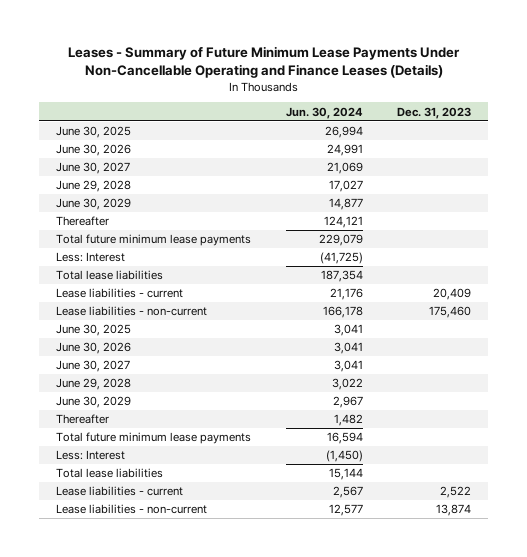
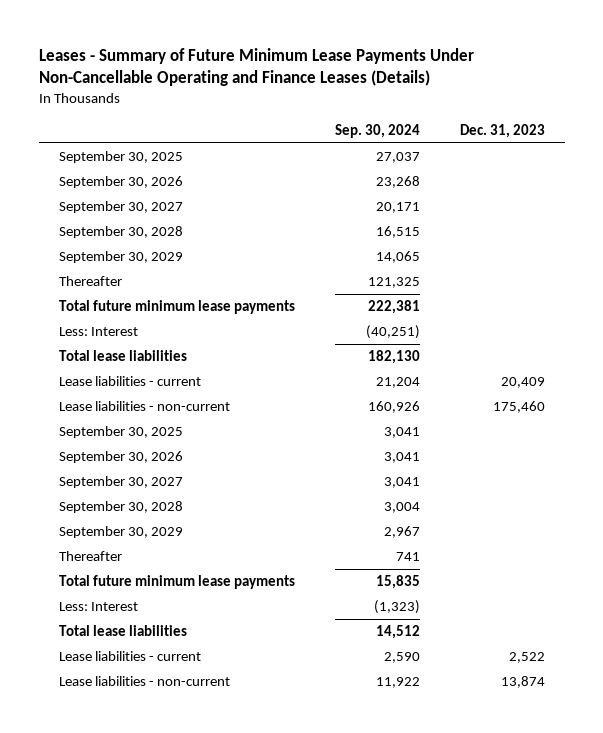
[285,106,363,119] Jun. 30, 2024 -> none
none -> [334,123,420,138] Sep. 30, 2024
[56,126,132,139] June 30, 2025 -> [58,151,183,164] September 30, 2025
[56,144,132,157] June 30, 2026 -> [58,176,183,189] September 30, 2026
[56,162,131,175] June 30, 2027 -> [58,201,183,214] September 30, 2027
[56,180,132,193] June 29, 2028 -> [58,226,183,239] September 30, 2028
[56,198,132,211] June 30, 2029 -> [58,251,183,264] September 30, 2029
[56,324,132,337] June 30, 2025 -> [58,426,183,439] September 30, 2025
[56,342,132,355] June 30, 2026 -> [58,451,183,464] September 30, 2026
[56,360,131,373] June 30, 2027 -> [58,476,183,489] September 30, 2027
[56,378,132,391] June 29, 2028 -> [58,501,183,514] September 30, 2028
[56,396,132,409] June 30, 2029 -> [58,526,183,539] September 30, 2029

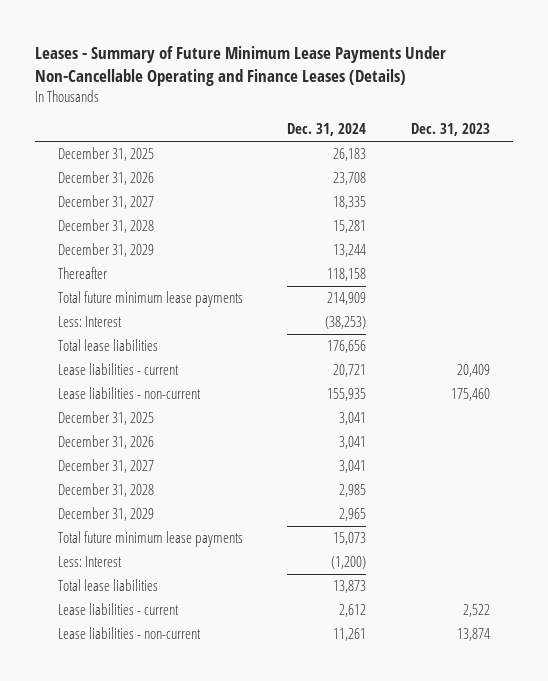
[334,123,420,138] Sep. 30, 2024 -> none
none -> [287,123,367,137] Dec. 31, 2024
[58,151,183,164] September 30, 2025 -> [57,147,154,162] December 31, 2025
[58,176,183,189] September 30, 2026 -> [57,171,154,186] December 31, 2026
[58,201,183,214] September 30, 2027 -> [57,195,154,210] December 31, 2027
[58,226,183,239] September 30, 2028 -> [57,219,154,234] December 31, 2028
[58,251,183,264] September 30, 2029 -> [57,243,154,258] December 31, 2029
[58,551,122,562] Thereafter -> none
[58,426,183,439] September 30, 2025 -> [57,411,154,426] December 31, 2025
[58,451,183,464] September 30, 2026 -> [57,435,154,450] December 31, 2026
[58,476,183,489] September 30, 2027 -> [57,459,154,474] December 31, 2027
[58,501,183,514] September 30, 2028 -> [57,483,154,498] December 31, 2028
[58,526,183,539] September 30, 2029 -> [57,507,154,522] December 31, 2029

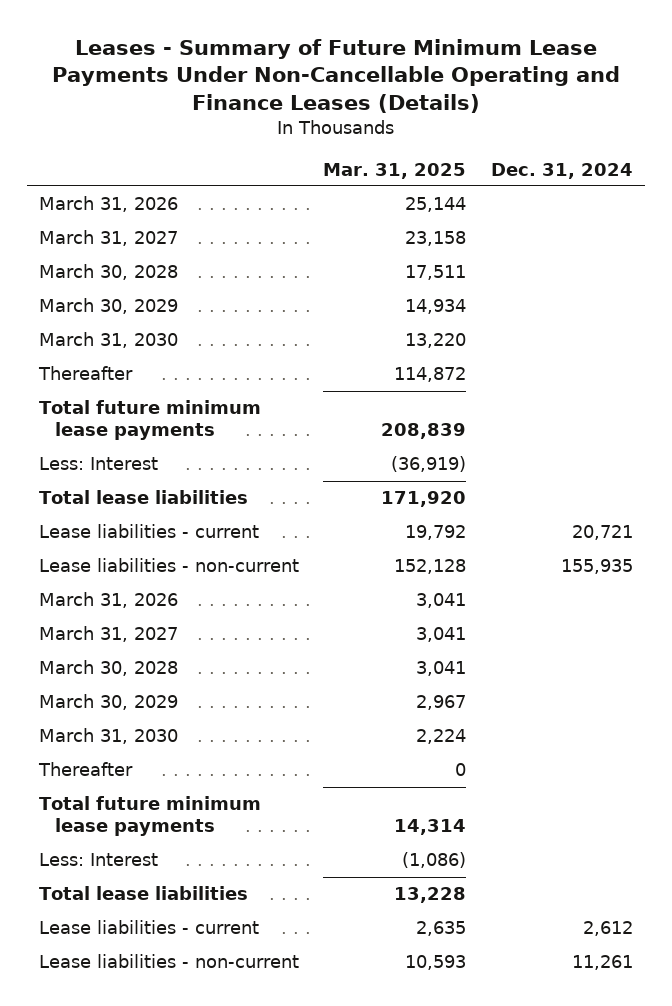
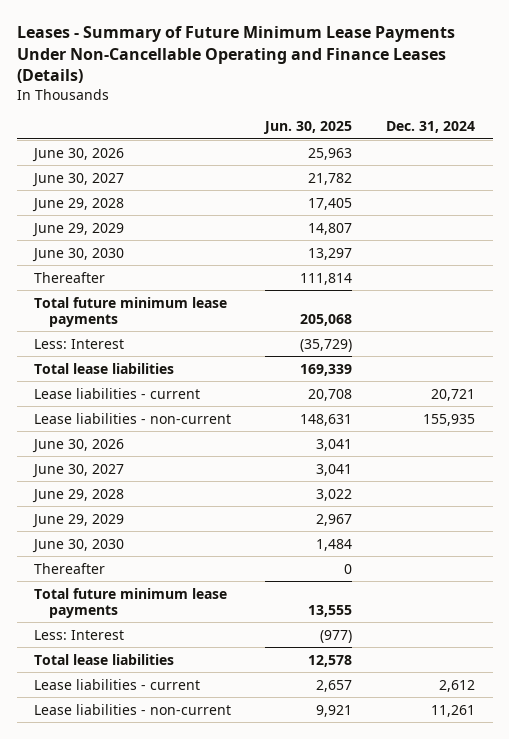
[323,162,467,179] Mar. 31, 2025 -> none
none -> [263,121,353,135] Jun. 30, 2025
[38,196,178,213] March 31, 2026 -> [31,147,124,162] June 30, 2026
[38,230,178,247] March 31, 2027 -> [31,172,124,187] June 30, 2027
[38,264,178,281] March 30, 2028 -> [31,197,124,212] June 29, 2028
[38,298,178,315] March 30, 2029 -> [31,222,124,237] June 29, 2029
[38,332,178,349] March 31, 2030 -> [31,247,124,262] June 30, 2030
[38,592,178,609] March 31, 2026 -> [31,438,124,453] June 30, 2026
[38,626,178,643] March 31, 2027 -> [31,463,124,478] June 30, 2027
[38,660,178,677] March 30, 2028 -> [31,488,124,503] June 29, 2028
[38,694,178,711] March 30, 2029 -> [31,513,124,528] June 29, 2029
[38,728,178,745] March 31, 2030 -> [31,538,124,553] June 30, 2030

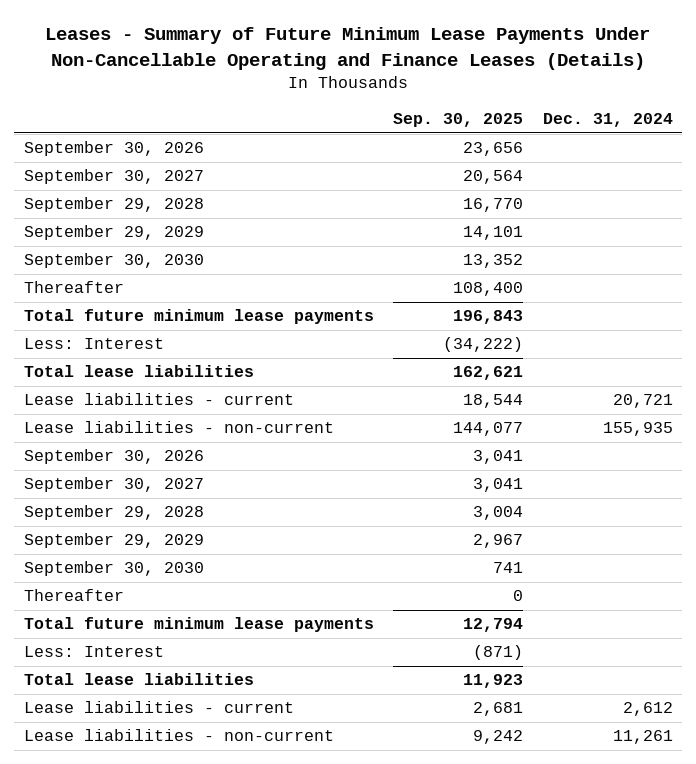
[263,121,353,135] Jun. 30, 2025 -> none
none -> [393,113,524,128] Sep. 30, 2025
[31,147,124,162] June 30, 2026 -> [23,141,204,157] September 30, 2026
[31,172,124,187] June 30, 2027 -> [23,169,204,185] September 30, 2027
[31,197,124,212] June 29, 2028 -> [23,197,204,213] September 29, 2028
[31,222,124,237] June 29, 2029 -> [23,225,204,241] September 29, 2029
[31,247,124,262] June 30, 2030 -> [23,253,204,269] September 30, 2030
[31,438,124,453] June 30, 2026 -> [23,449,204,465] September 30, 2026
[31,463,124,478] June 30, 2027 -> [23,477,204,493] September 30, 2027
[31,488,124,503] June 29, 2028 -> [23,505,204,521] September 29, 2028
[31,513,124,528] June 29, 2029 -> [23,533,204,549] September 29, 2029
[31,538,124,553] June 30, 2030 -> [23,561,204,577] September 30, 2030

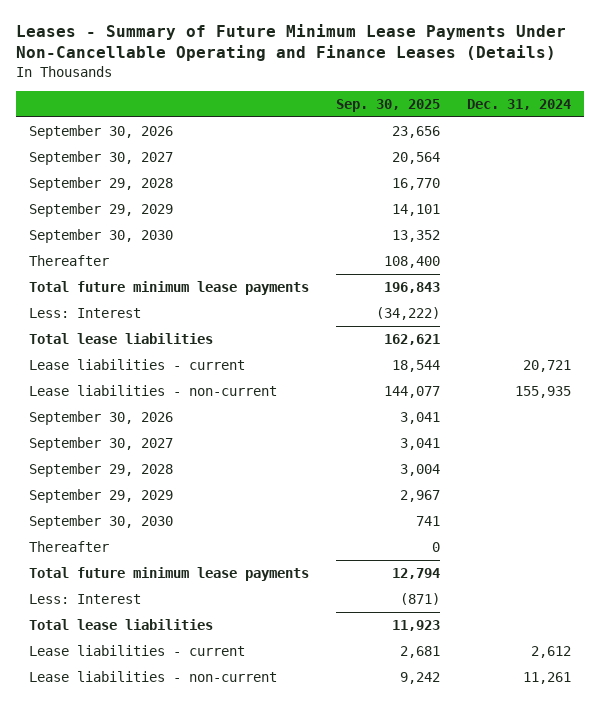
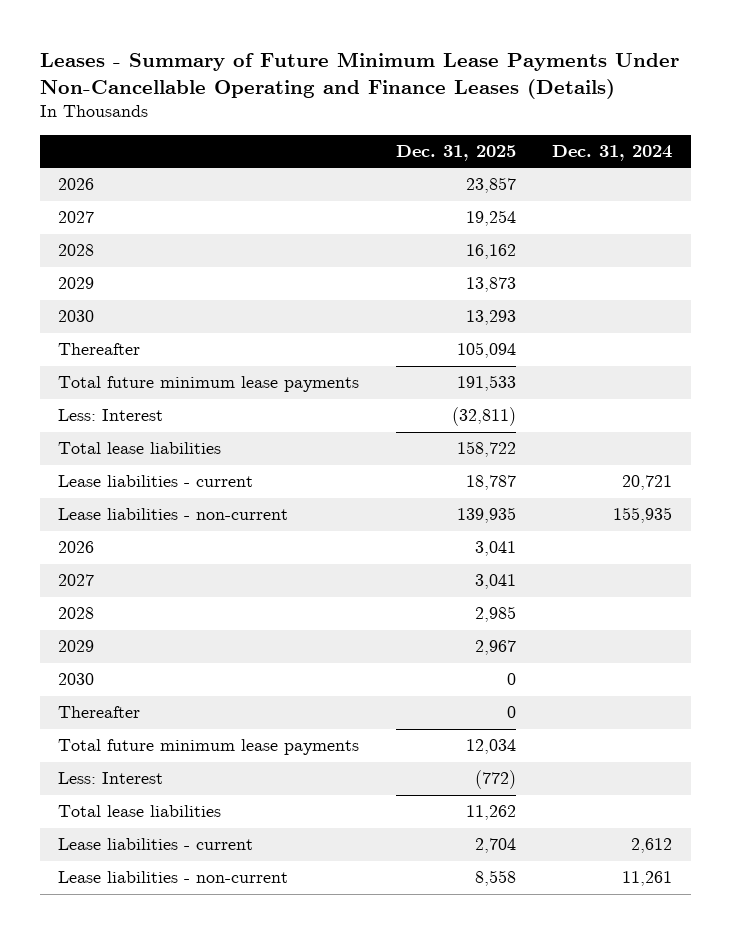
[335,98,440,112] Sep. 30, 2025 -> none
none -> [395,144,516,161] Dec. 31, 2025
[29,125,174,140] September 30, 2026 -> [57,178,94,191] 2026
[29,151,174,166] September 30, 2027 -> [57,211,94,224] 2027
[29,177,174,192] September 29, 2028 -> [57,244,94,257] 2028
[29,203,174,218] September 29, 2029 -> [57,277,94,290] 2029
[29,229,174,244] September 30, 2030 -> [57,310,94,323] 2030
[29,411,174,426] September 30, 2026 -> [57,541,94,554] 2026
[29,437,174,452] September 30, 2027 -> [57,574,94,587] 2027
[29,463,174,478] September 29, 2028 -> [57,607,94,620] 2028
[29,489,174,504] September 29, 2029 -> [57,640,94,653] 2029
[29,515,174,530] September 30, 2030 -> [57,673,94,686] 2030

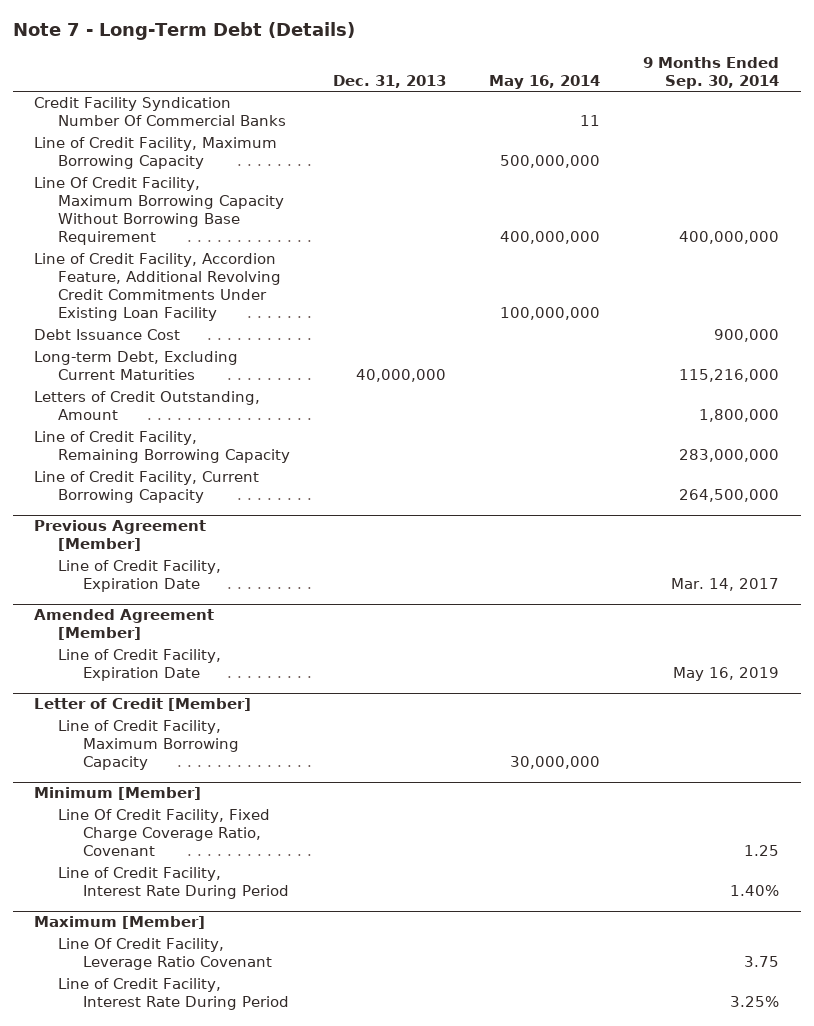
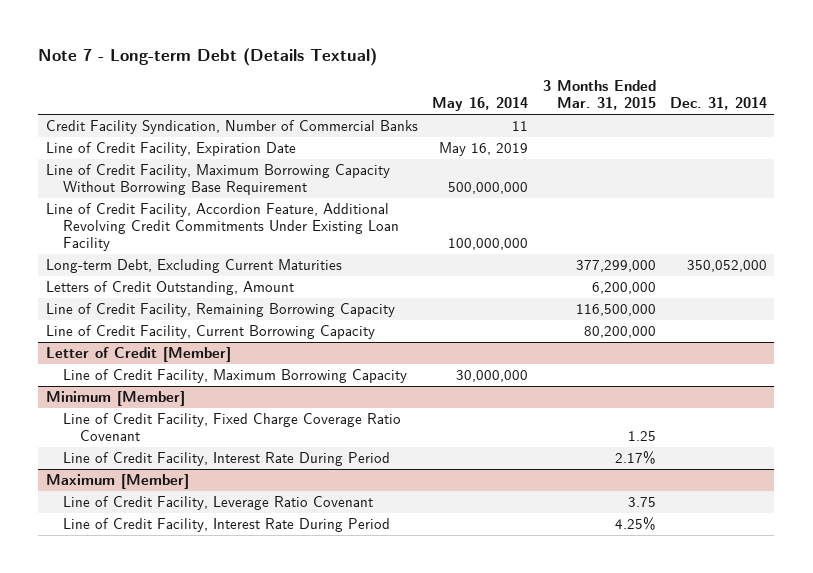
[12,22,355,41] Note 7 - Long-Term Debt (Details) -> [38,47,378,66] Note 7 - Long-term Debt (Details Textual)
[333,74,447,88] Dec. 31, 2013 -> none
[643,56,780,89] 9 Months Ended Sep. 30, 2014 -> none
none -> [542,80,656,111] 3 Months Ended Mar. 31, 2015
none -> [670,97,768,111] Dec. 31, 2014
[34,137,278,170] Line of Credit Facility, Maximum Borrowing Capacity -> none
[34,97,287,127] Credit Facility Syndication Number Of Commercial Banks -> [45,120,418,135] Credit Facility Syndication, Number of Commercial Banks
none -> [45,142,296,157] Line of Credit Facility, Expiration Date
[34,177,285,246] Line Of Credit Facility, Maximum Borrowing Capacity Without Borrowing Base Requirement -> [45,164,390,195] Line of Credit Facility, Maximum Borrowing Capacity Without Borrowing Base Requirement
[500,231,601,245] 400,000,000 -> [448,181,529,194] 500,000,000
[34,329,181,341] Debt Issuance Cost -> none
[34,520,207,552] Previous Agreement [Member] -> none
[58,560,222,593] Line of Credit Facility, Expiration Date -> none
[34,609,215,641] Amended Agreement [Member] -> none
[58,649,222,682] Line of Credit Facility, Expiration Date -> none
[58,809,271,857] Line Of Credit Facility, Fixed Charge Coverage Ratio, Covenant -> [62,413,401,441] Line of Credit Facility, Fixed Charge Coverage Ratio Covenant
[58,938,272,971] Line Of Credit Facility, Leverage Ratio Covenant -> [62,496,373,511] Line of Credit Facility, Leverage Ratio Covenant

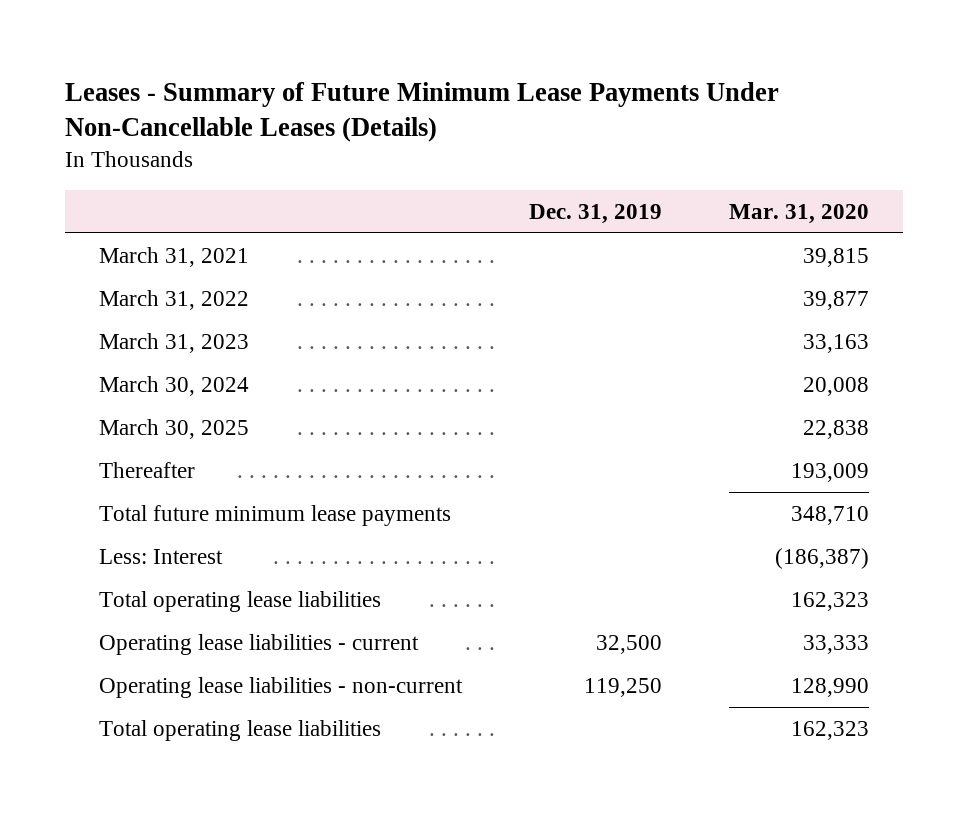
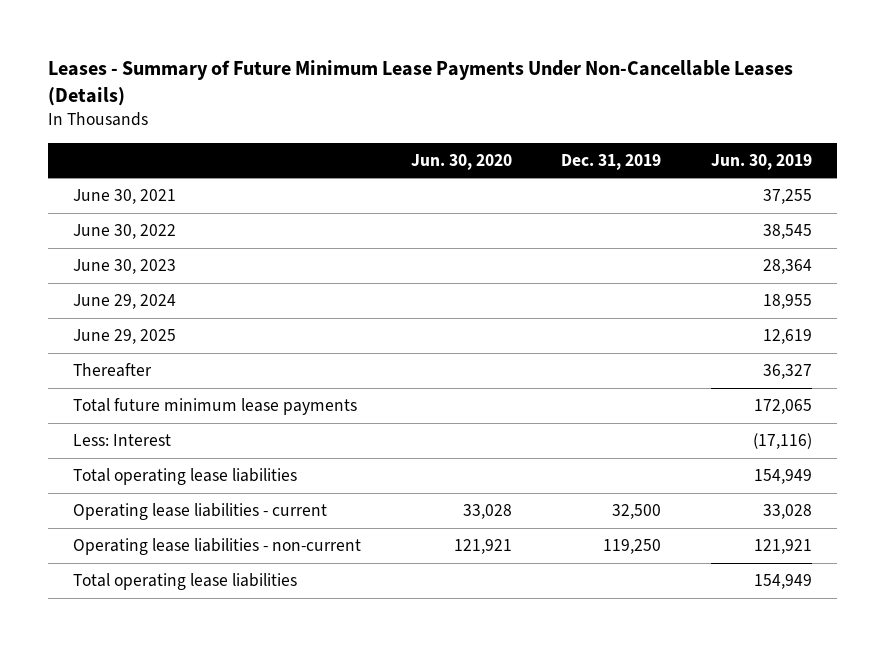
[729,204,870,225] Mar. 31, 2020 -> none
none -> [410,153,512,170] Jun. 30, 2020
none -> [711,153,813,170] Jun. 30, 2019
[98,246,249,267] March 31, 2021 -> [72,189,176,205] June 30, 2021
[98,289,249,310] March 31, 2022 -> [72,224,176,240] June 30, 2022
[98,332,249,353] March 31, 2023 -> [72,259,176,275] June 30, 2023
[98,375,249,396] March 30, 2024 -> [72,294,176,310] June 29, 2024
[98,418,249,439] March 30, 2025 -> [72,329,176,345] June 29, 2025

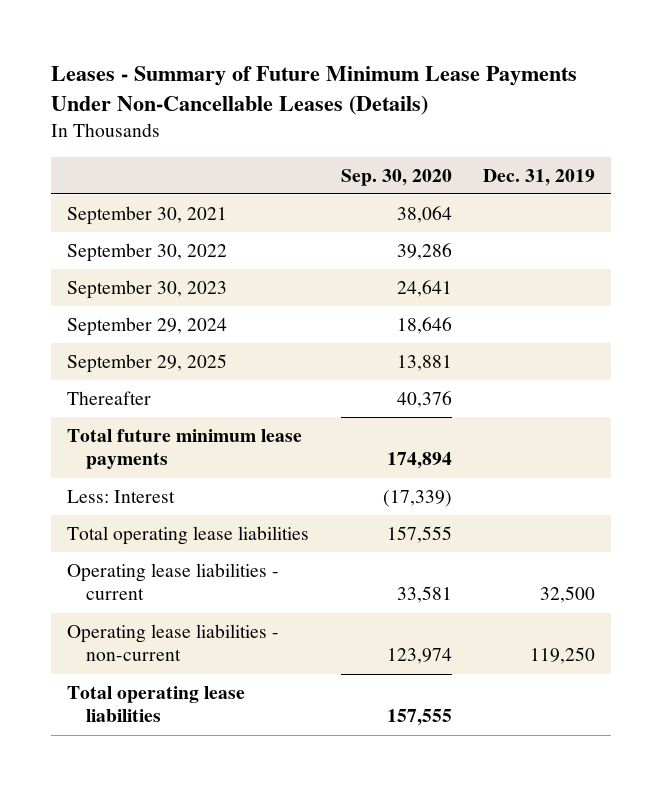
[410,153,512,170] Jun. 30, 2020 -> none
[711,153,813,170] Jun. 30, 2019 -> none
none -> [340,168,452,186] Sep. 30, 2020
[72,189,176,205] June 30, 2021 -> [67,206,228,226] September 30, 2021
[72,224,176,240] June 30, 2022 -> [67,243,228,263] September 30, 2022
[72,259,176,275] June 30, 2023 -> [67,280,228,300] September 30, 2023
[72,294,176,310] June 29, 2024 -> [67,317,228,337] September 29, 2024
[72,329,176,345] June 29, 2025 -> [67,354,228,374] September 29, 2025

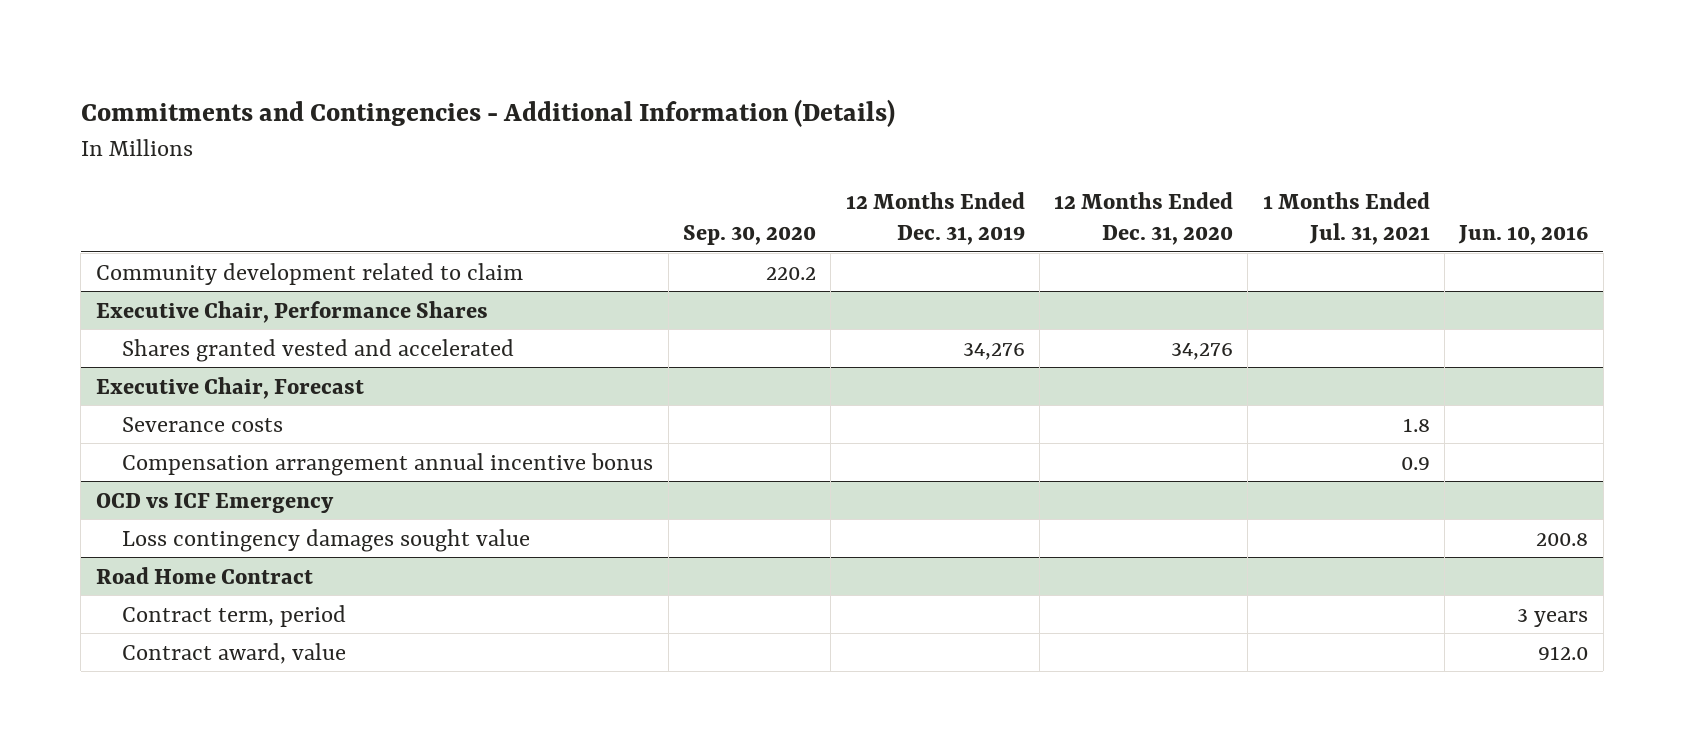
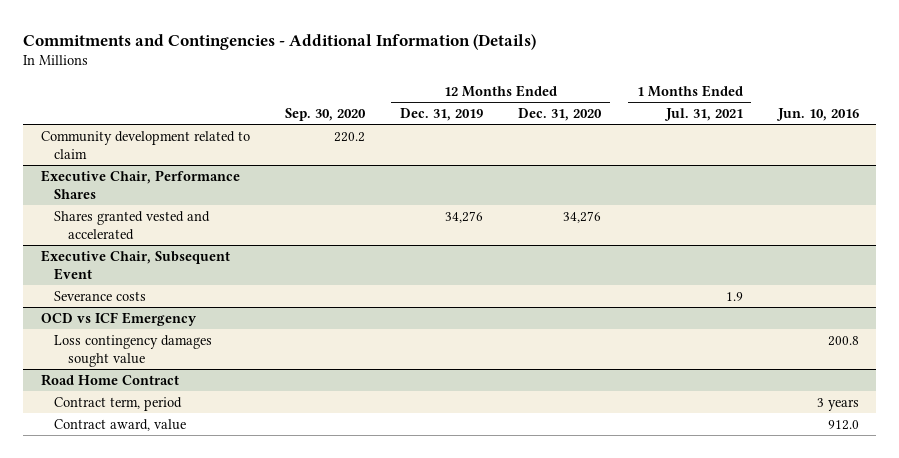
[95,376,364,399] Executive Chair, Forecast -> none
[122,416,284,432] Severance costs -> none
[122,452,654,476] Compensation arrangement annual incentive bonus -> none
none -> [40,249,230,280] Executive Chair, Subsequent Event
none -> [54,290,147,301] Severance costs

